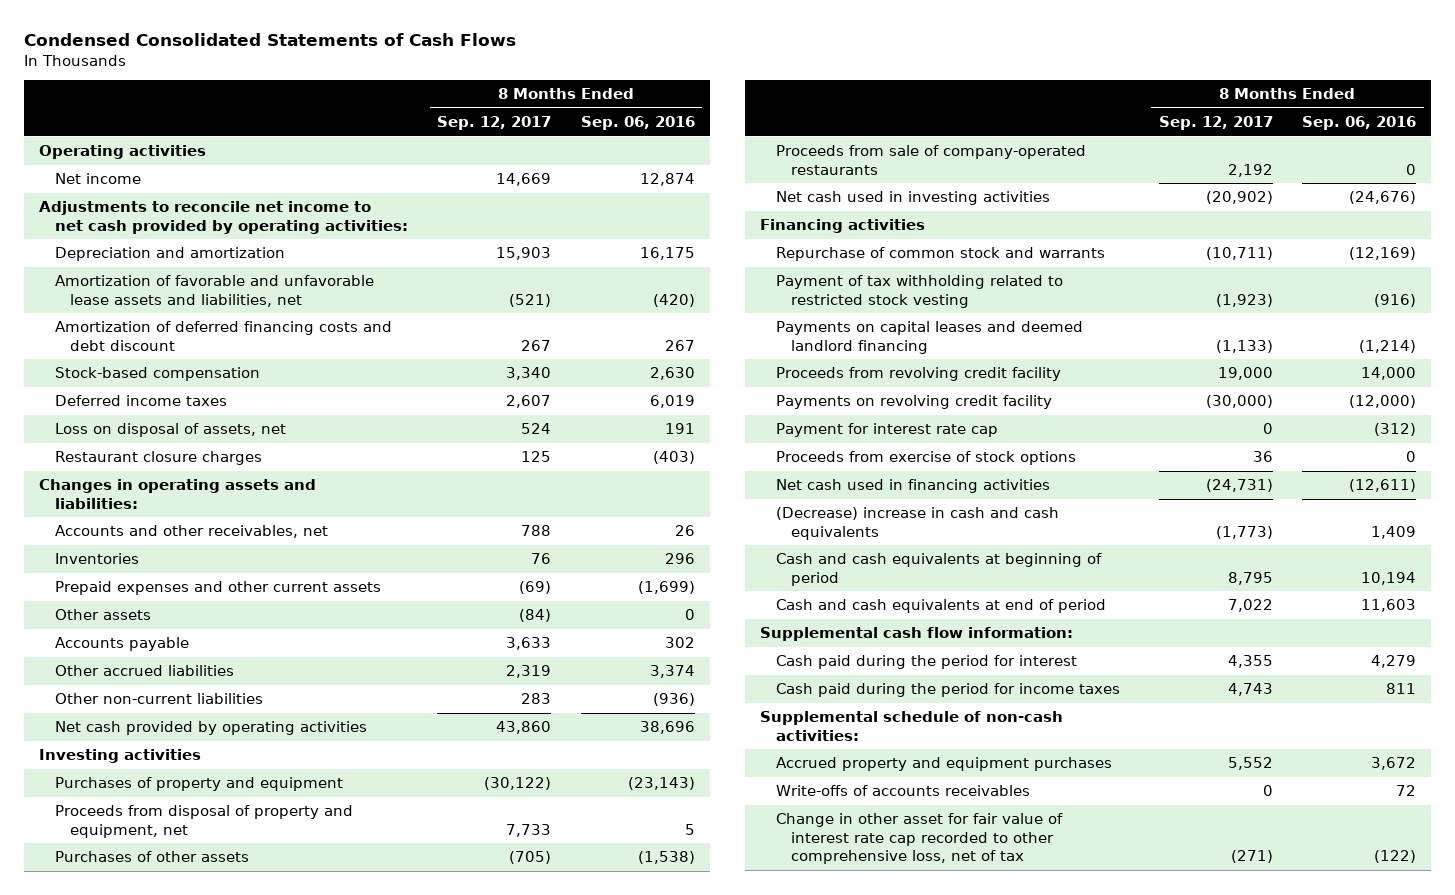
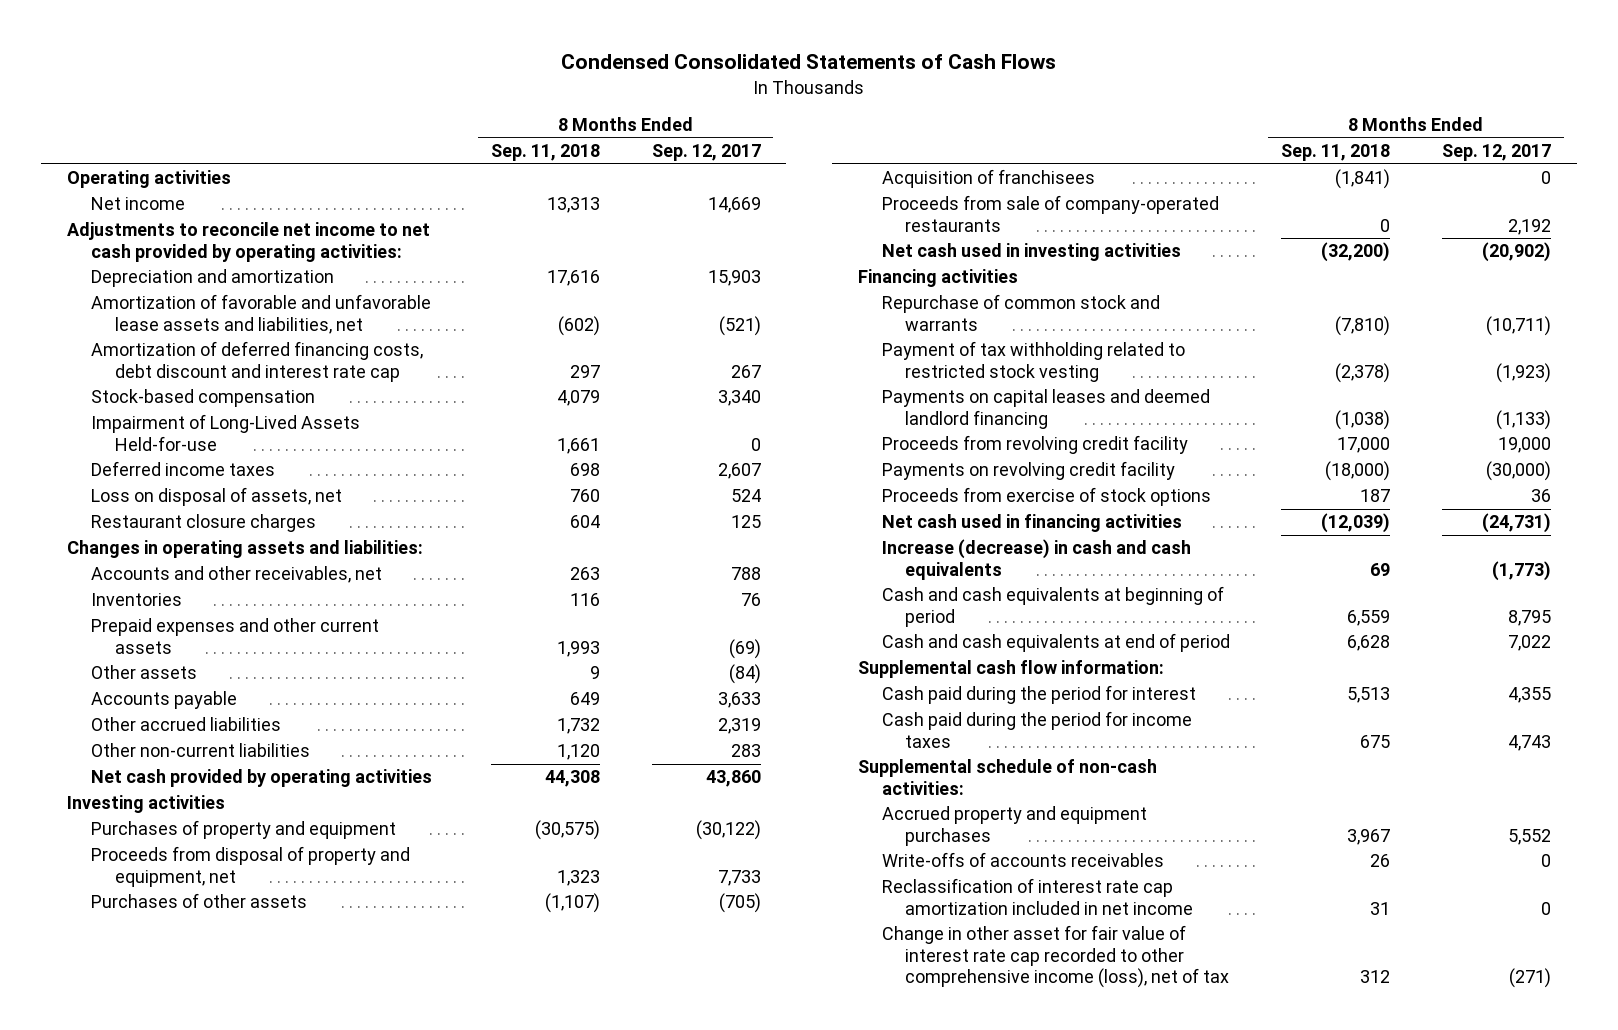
[580,115,695,130] Sep. 06, 2016 -> none
none -> [490,144,600,162] Sep. 11, 2018
[54,321,392,351] Amortization of deferred financing costs and debt discount -> [90,341,423,382] Amortization of deferred financing costs, debt discount and interest rate cap
none -> [90,414,360,451] Impairment of Long-Lived Assets Held-for-use
none -> [881,169,1095,189] Acquisition of franchisees
[775,423,998,438] Payment for interest rate cap -> none
[775,507,1059,540] (Decrease) increase in cash and cash equivalents -> [881,539,1191,580] Increase (decrease) in cash and cash equivalents
none -> [881,878,1194,915] Reclassification of interest rate cap amortization included in net income
[775,813,1063,865] Change in other asset for fair value of interest rate cap recorded to other comprehensive loss, net of tax -> [881,925,1230,989] Change in other asset for fair value of interest rate cap recorded to other comprehensive income (loss), net of tax

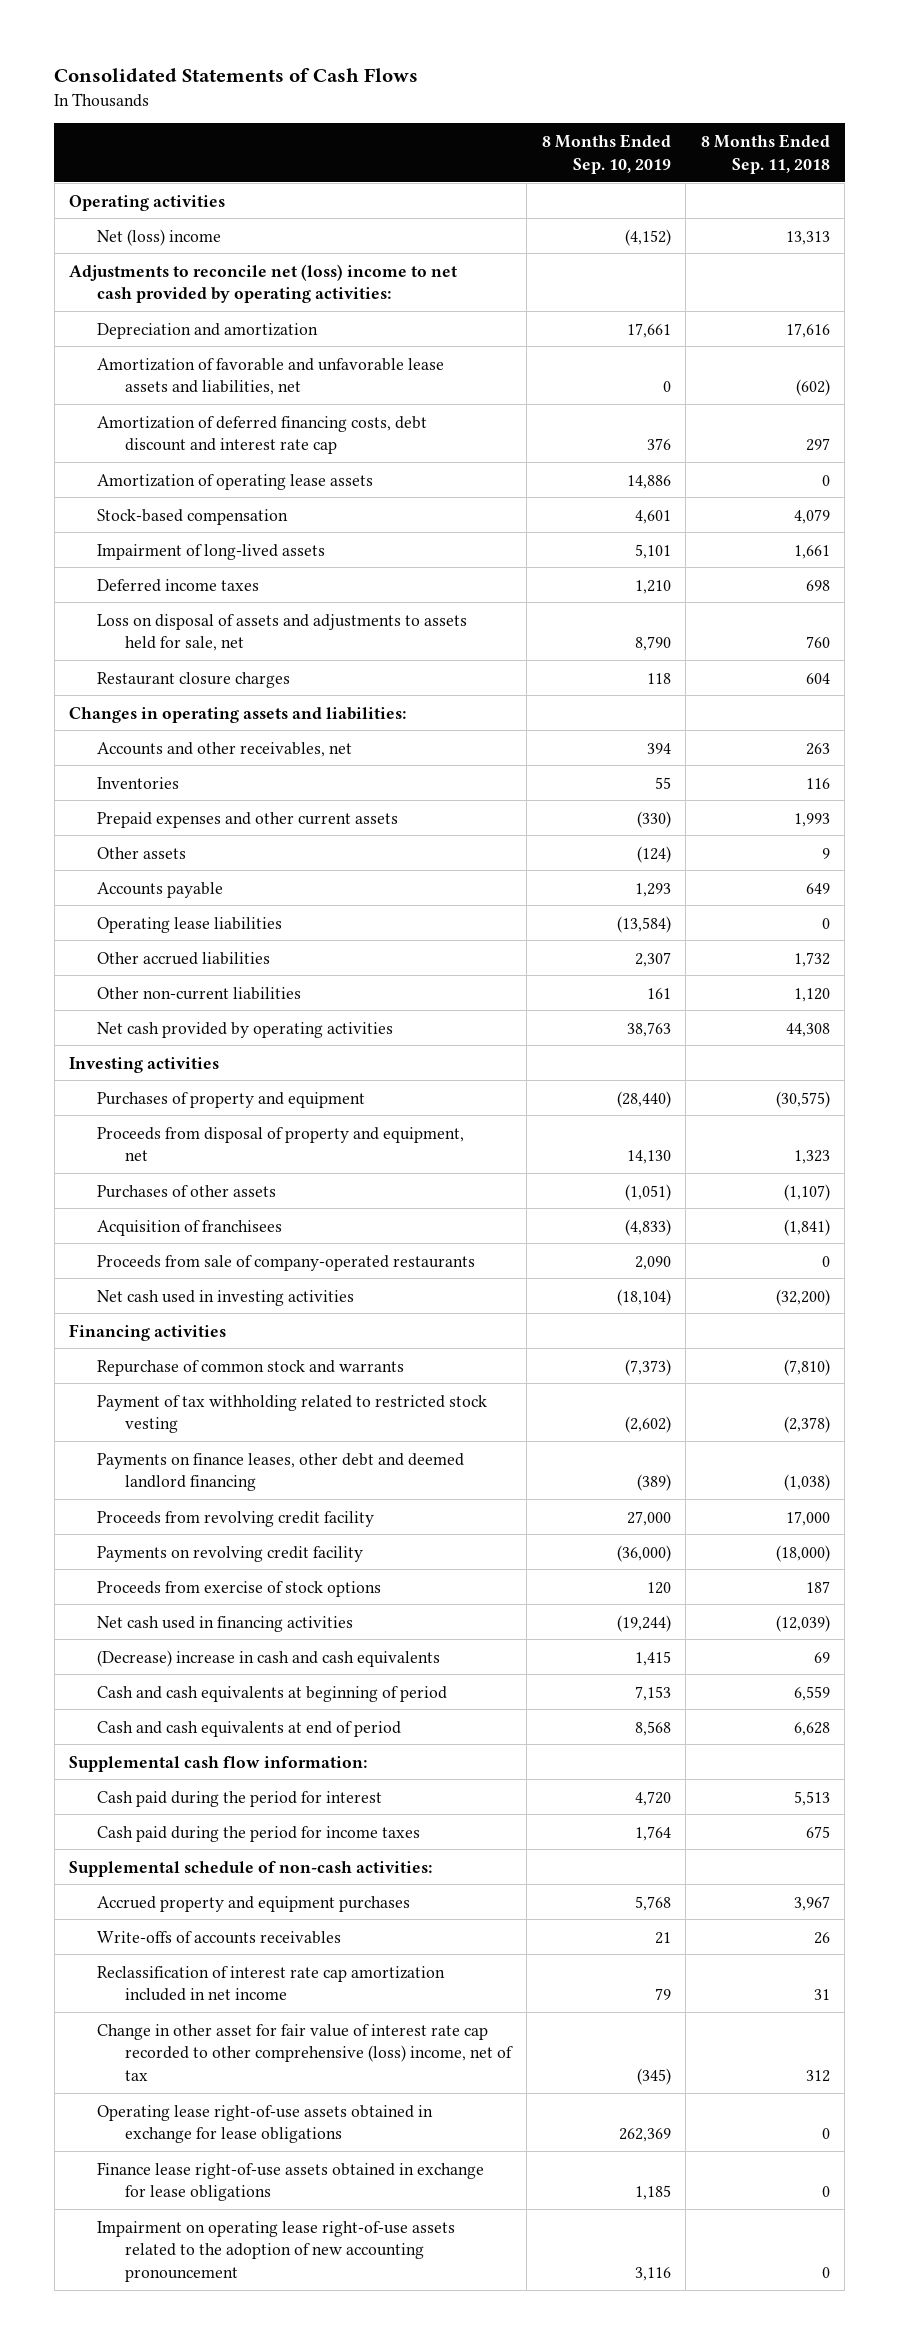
[561,54,1057,70] Condensed Consolidated Statements of Cash Flows -> [54,67,419,82] Consolidated Statements of Cash Flows
[651,144,761,162] Sep. 12, 2017 -> none
none -> [541,133,671,174] 8 Months Ended Sep. 10, 2019
[90,197,185,211] Net income -> [97,228,222,246] Net (loss) income
[67,222,431,262] Adjustments to reconcile net income to net cash provided by operating activities: -> [69,263,458,304] Adjustments to reconcile net (loss) income to net cash provided by operating activities:
none -> [97,473,374,490] Amortization of operating lease assets
[90,414,360,451] Impairment of Long-Lived Assets Held-for-use -> [97,543,326,560] Impairment of long-lived assets
[90,487,342,507] Loss on disposal of assets, net -> [97,613,468,652] Loss on disposal of assets and adjustments to assets held for sale, net
none -> [97,916,283,933] Operating lease liabilities
[881,389,1210,429] Payments on capital leases and deemed landlord financing -> [97,1452,465,1492] Payments on finance leases, other debt and deemed landlord financing
[881,539,1191,580] Increase (decrease) in cash and cash equivalents -> [97,1649,441,1667] (Decrease) increase in cash and cash equivalents
[881,925,1230,989] Change in other asset for fair value of interest rate cap recorded to other comprehensive income (loss), net of tax -> [97,2023,514,2082] Change in other asset for fair value of interest rate cap recorded to other comprehensive (loss) income, net of tax
none -> [97,2104,434,2144] Operating lease right-of-use assets obtained in exchange for lease obligations
none -> [97,2161,485,2202] Finance lease right-of-use assets obtained in exchange for lease obligations
none -> [97,2220,456,2283] Impairment on operating lease right-of-use assets related to the adoption of new accounting pronouncement

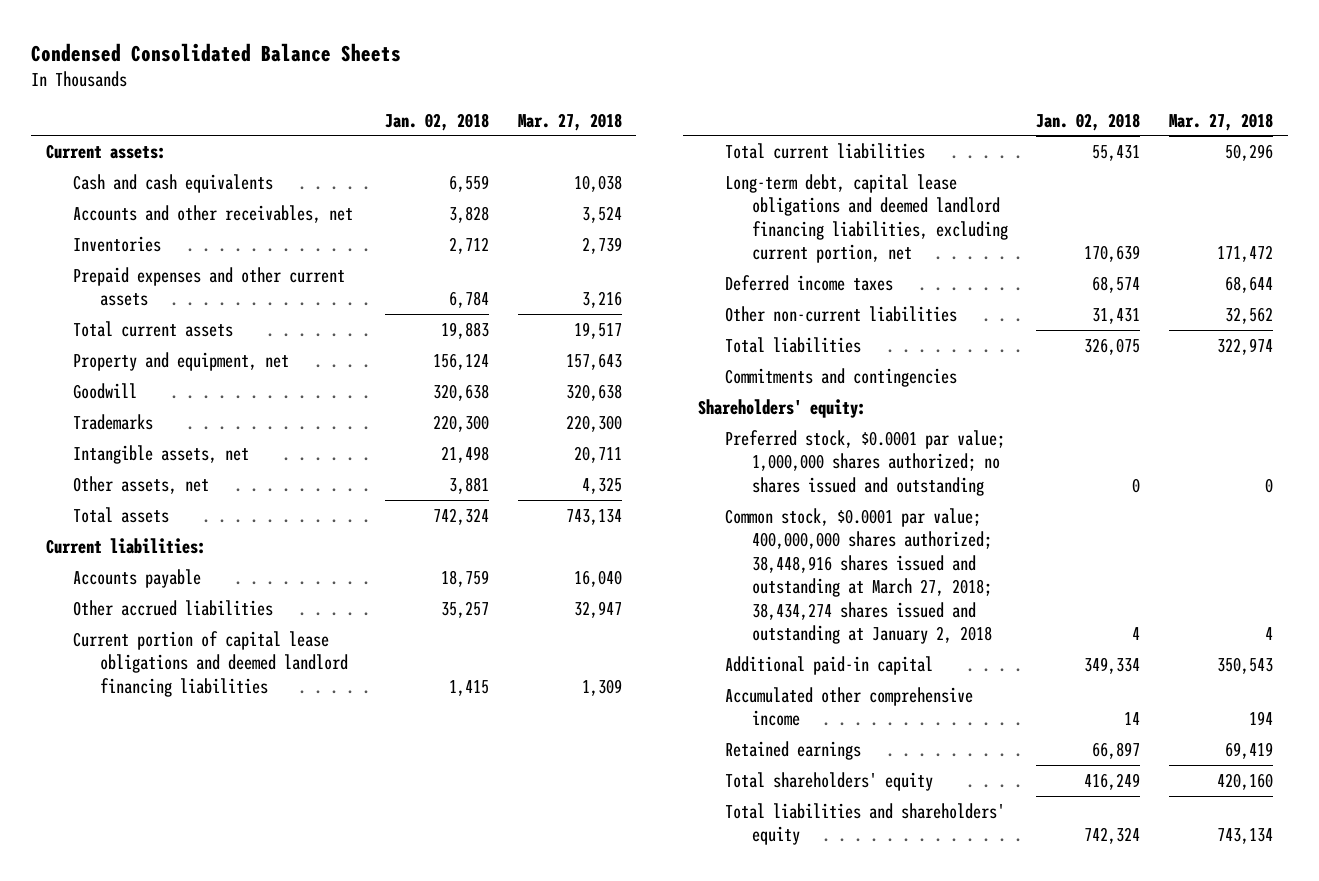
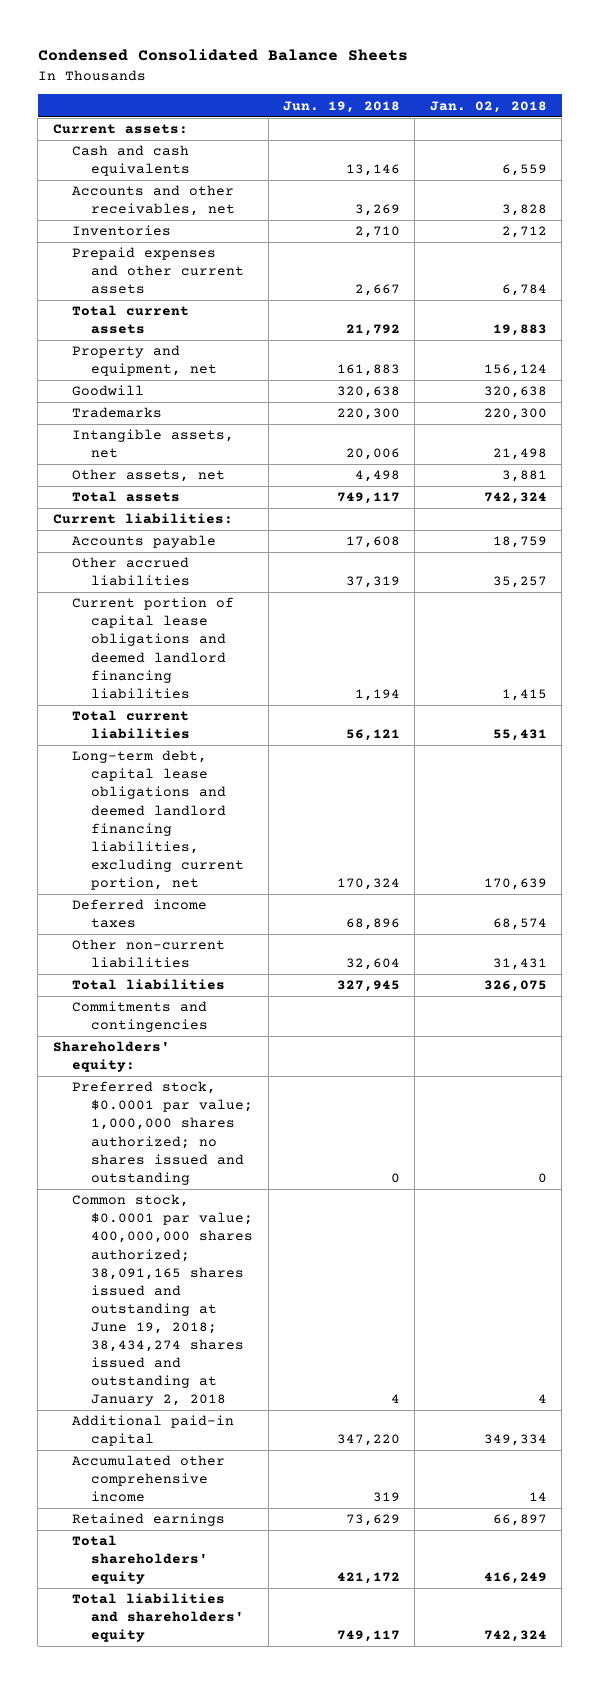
[517,112,622,131] Mar. 27, 2018 -> none
none -> [282,100,400,113] Jun. 19, 2018
[724,508,992,645] Common stock, $0.0001 par value; 400,000,000 shares authorized; 38,448,916 shares issued and outstanding at March 27, 2018; 38,434,274 shares issued and outstanding at January 2, 2018 -> [71,1194,254,1407] Common stock, $0.0001 par value; 400,000,000 shares authorized; 38,091,165 shares issued and outstanding at June 19, 2018; 38,434,274 shares issued and outstanding at January 2, 2018

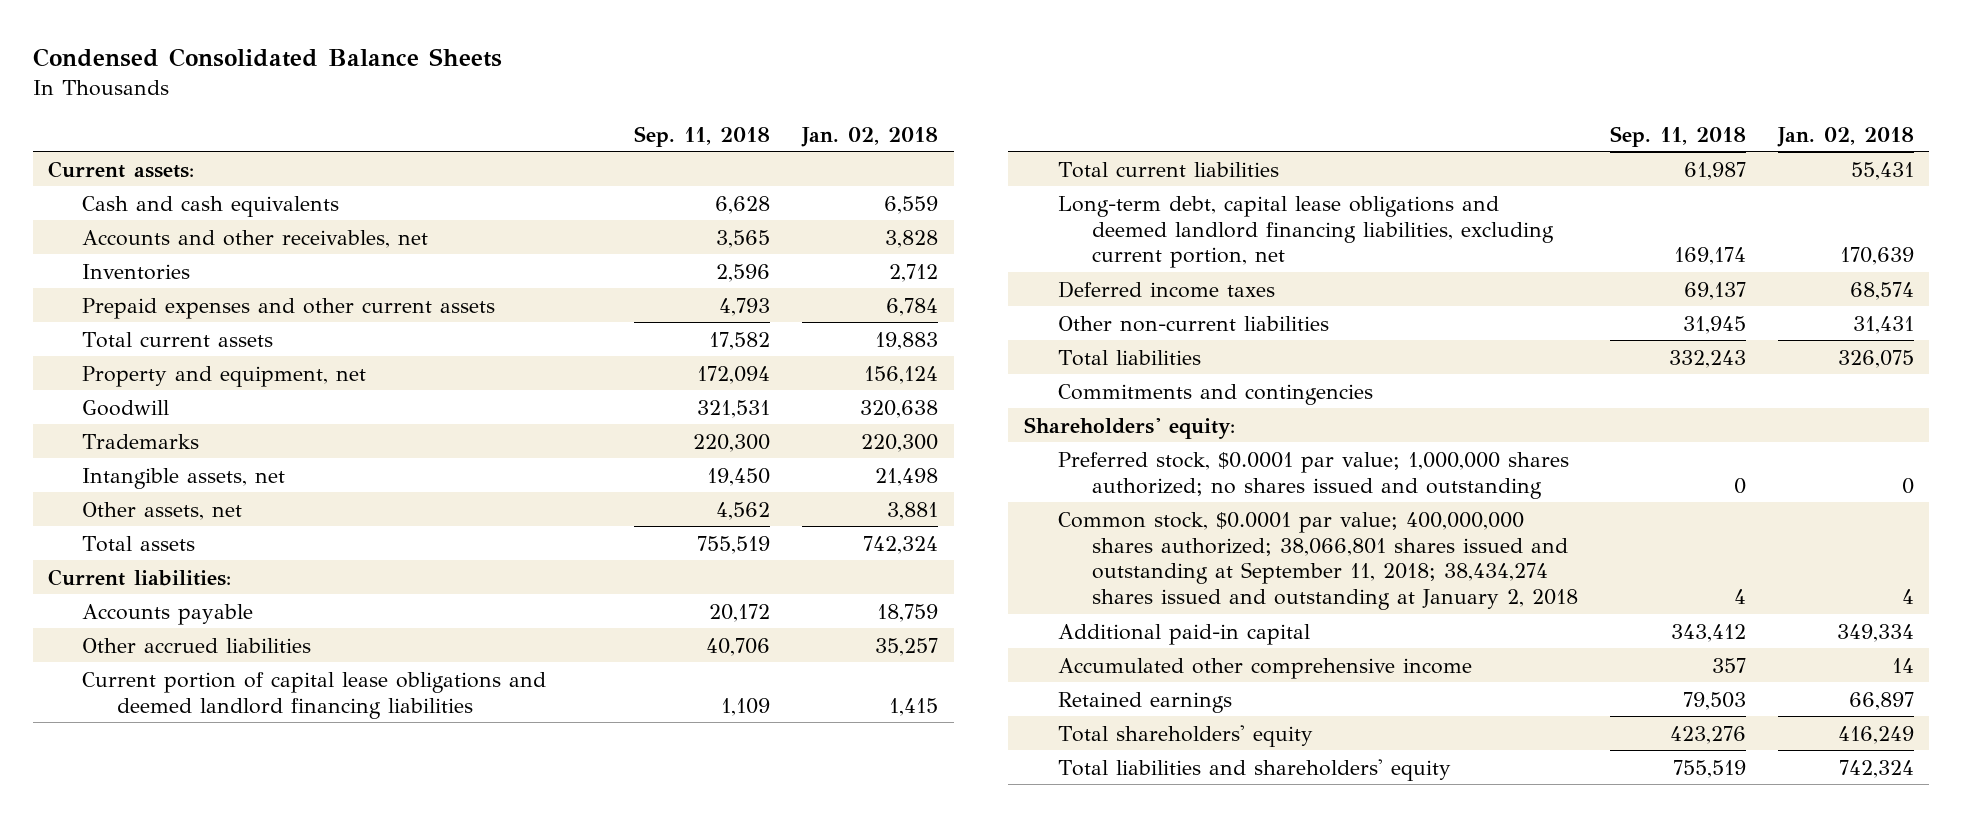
[282,100,400,113] Jun. 19, 2018 -> none
none -> [634,125,771,147] Sep. 11, 2018
[71,1194,254,1407] Common stock, $0.0001 par value; 400,000,000 shares authorized; 38,091,165 shares issued and outstanding at June 19, 2018; 38,434,274 shares issued and outstanding at January 2, 2018 -> [1057,511,1578,611] Common stock, $0.0001 par value; 400,000,000 shares authorized; 38,066,801 shares issued and outstanding at September 11, 2018; 38,434,274 shares issued and outstanding at January 2, 2018

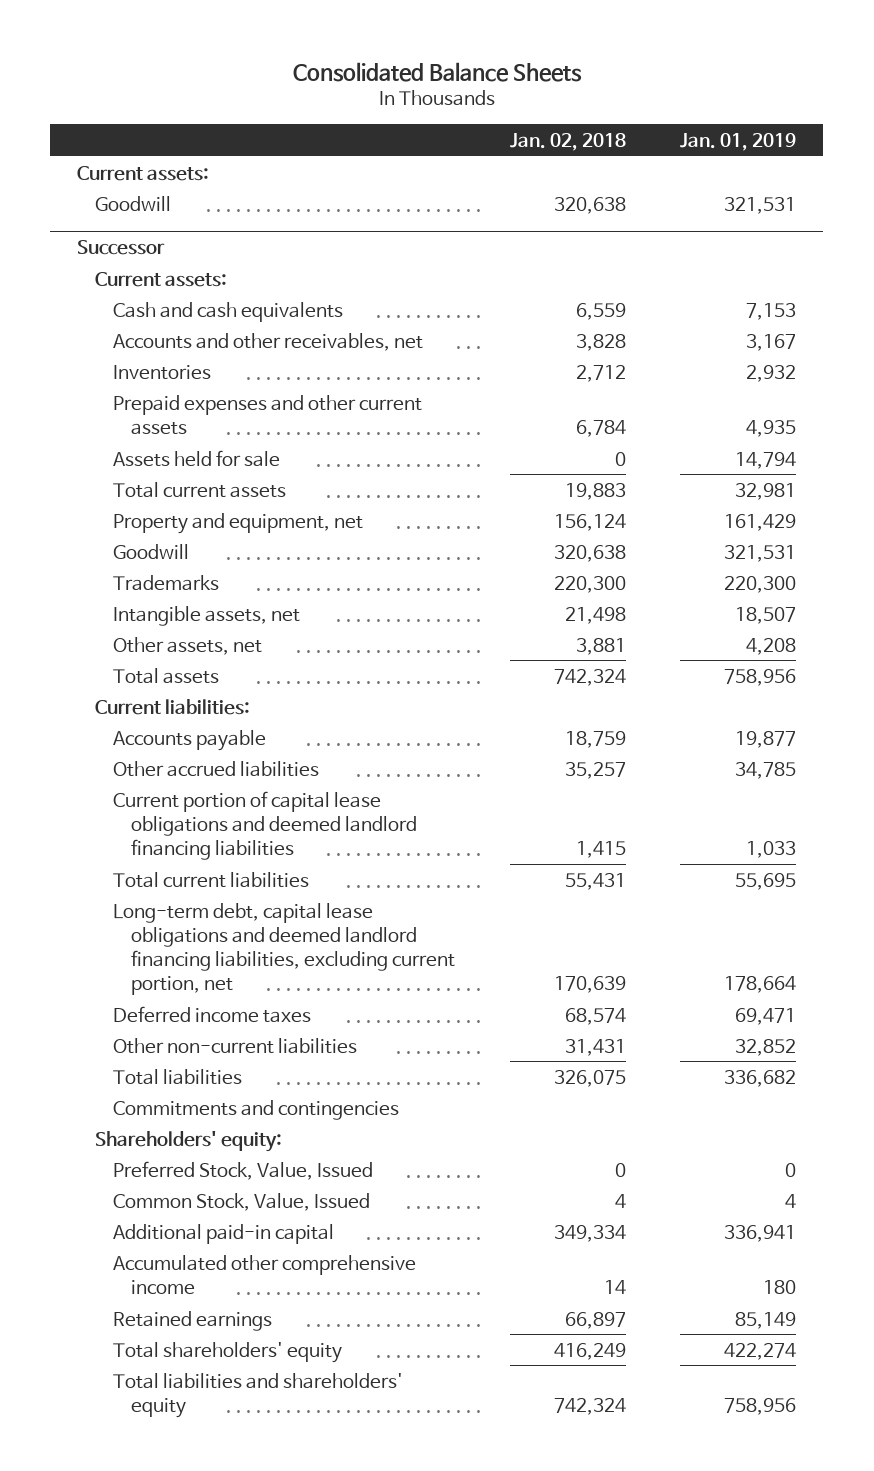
[32,48,502,68] Condensed Consolidated Balance Sheets -> [292,61,582,82] Consolidated Balance Sheets
[634,125,771,147] Sep. 11, 2018 -> none
none -> [680,132,797,151] Jan. 01, 2019
none -> [95,195,172,211] Goodwill
none -> [77,239,166,255] Successor
none -> [95,271,228,287] Current assets:
none -> [113,449,281,467] Assets held for sale
[1057,451,1569,499] Preferred stock, $0.0001 par value; 1,000,000 shares authorized; no shares issued and outstanding -> [113,1160,374,1180] Preferred Stock, Value, Issued
[1057,511,1578,611] Common stock, $0.0001 par value; 400,000,000 shares authorized; 38,066,801 shares issued and outstanding at September 11, 2018; 38,434,274 shares issued and outstanding at January 2, 2018 -> [113,1192,371,1211] Common Stock, Value, Issued

